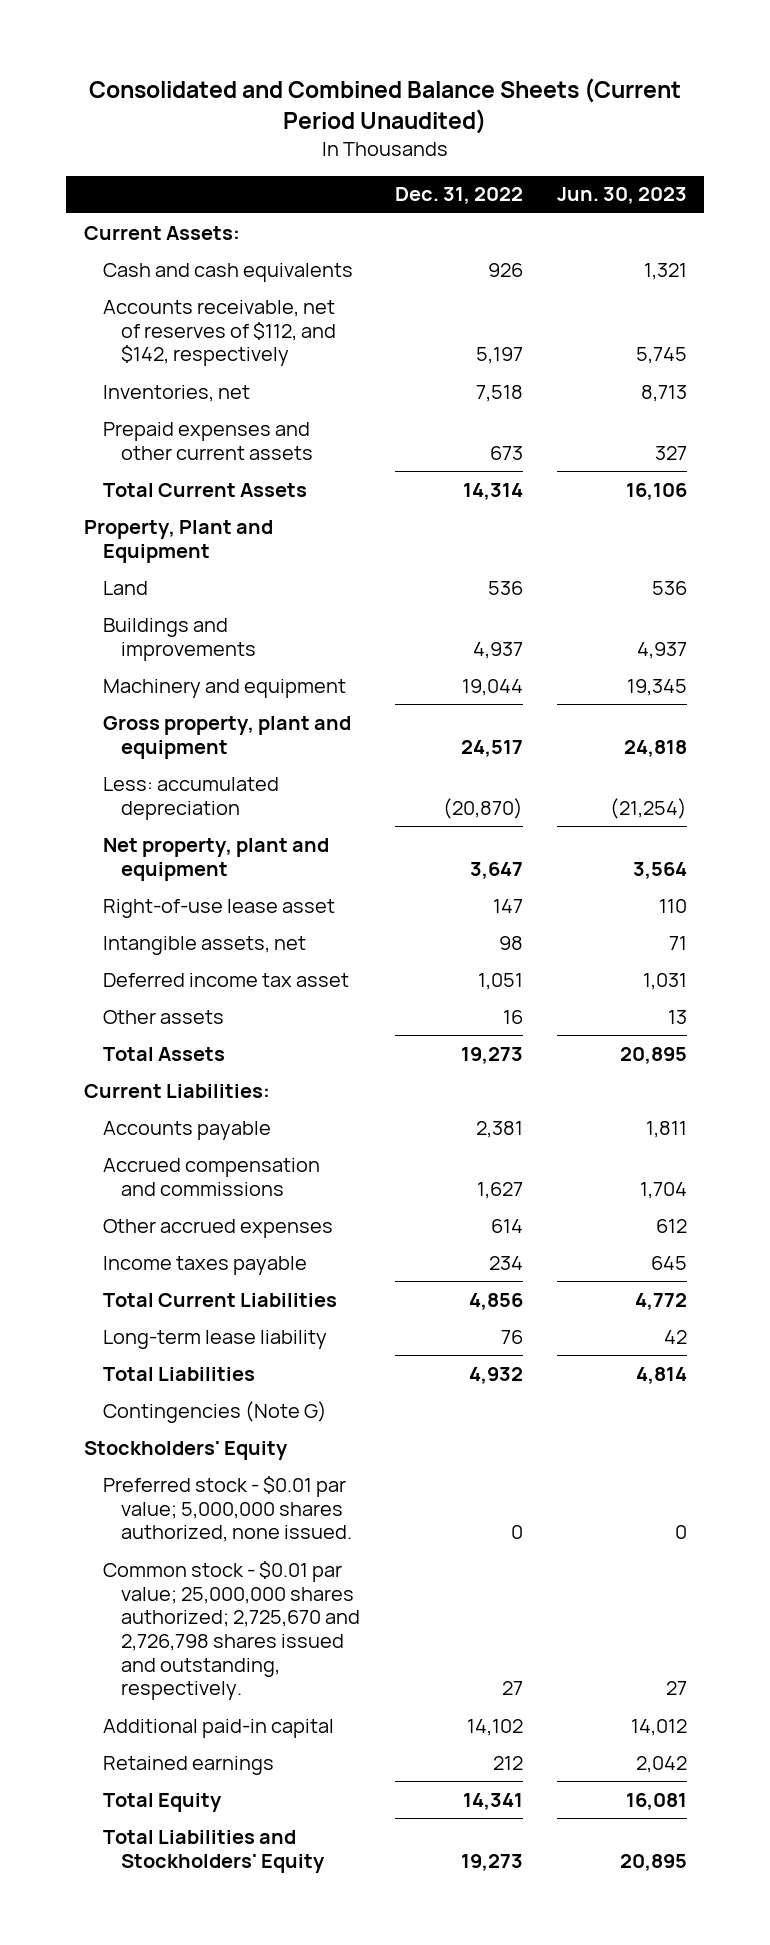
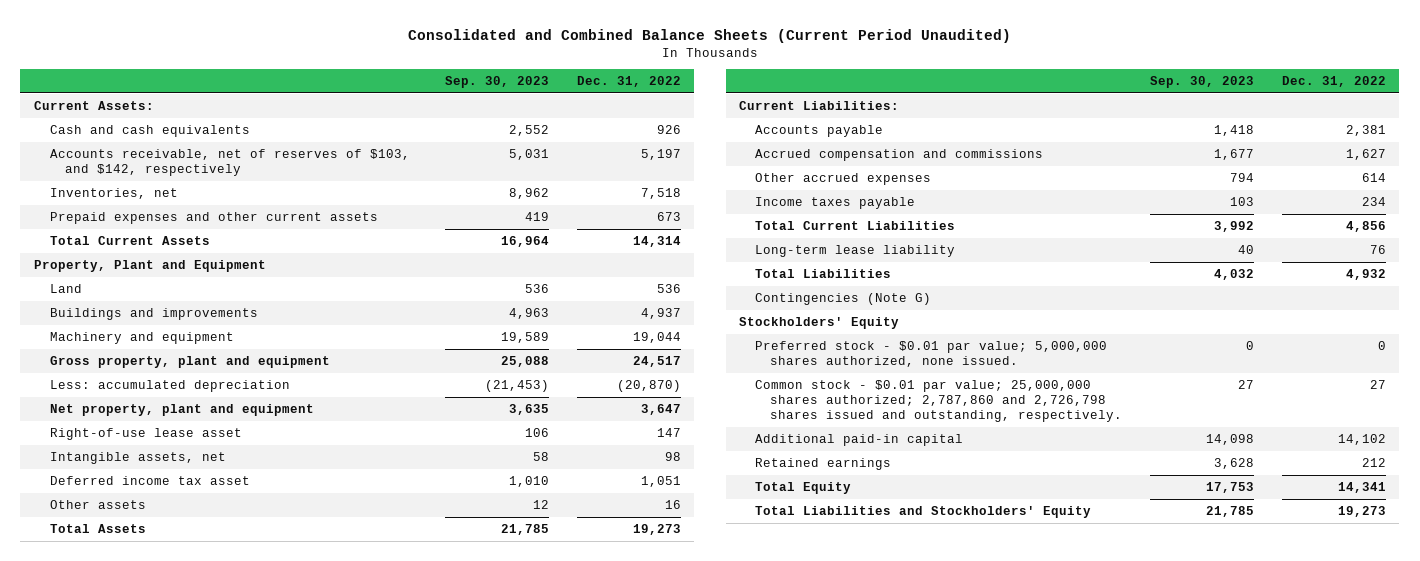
[556,187,687,205] Jun. 30, 2023 -> none
none -> [444,75,549,88] Sep. 30, 2023
[102,299,337,367] Accounts receivable, net of reserves of $112, and $142, respectively -> [49,148,410,177] Accounts receivable, net of reserves of $103, and $142, respectively
[102,1560,361,1701] Common stock - $0.01 par value; 25,000,000 shares authorized; 2,725,670 and 2,726,798 shares issued and outstanding, respectively. -> [754,379,1122,423] Common stock - $0.01 par value; 25,000,000 shares authorized; 2,787,860 and 2,726,798 shares issued and outstanding, respectively.

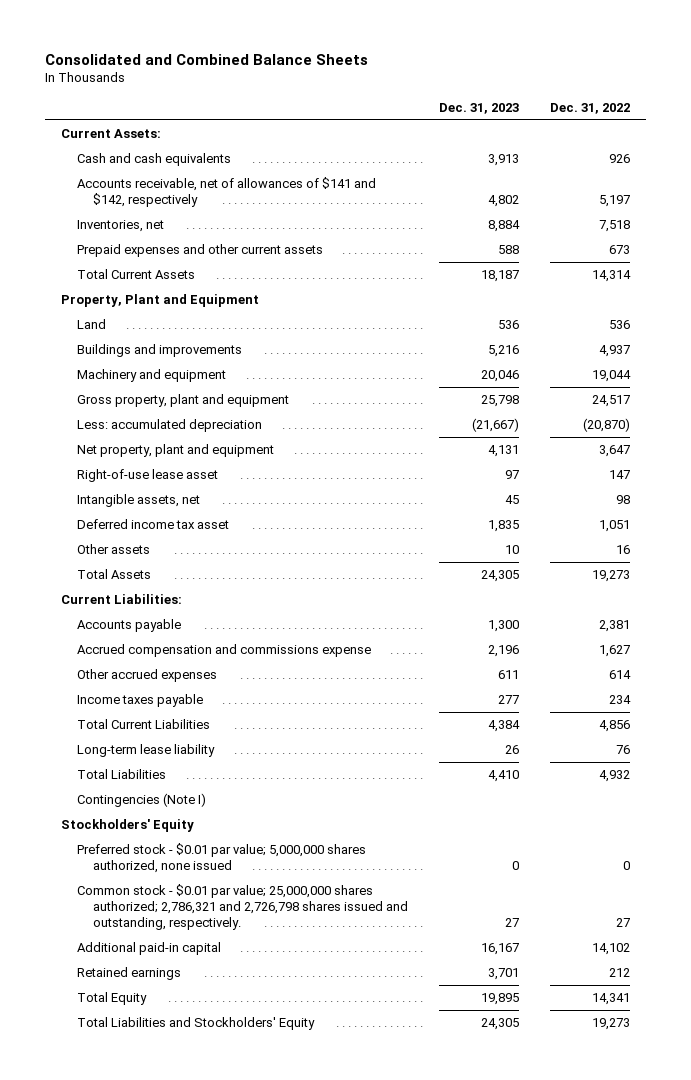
[407,28,1011,43] Consolidated and Combined Balance Sheets (Current Period Unaudited) -> [45,54,369,66] Consolidated and Combined Balance Sheets
[444,75,549,88] Sep. 30, 2023 -> none
none -> [438,103,519,115] Dec. 31, 2023
[49,148,410,177] Accounts receivable, net of reserves of $103, and $142, respectively -> [76,176,376,207] Accounts receivable, net of allowances of $141 and $142, respectively
[754,148,1043,161] Accrued compensation and commissions -> [76,643,371,657] Accrued compensation and commissions expense
[754,292,931,305] Contingencies (Note G) -> [76,792,206,807] Contingencies (Note I)
[754,340,1107,368] Preferred stock - $0.01 par value; 5,000,000 shares authorized, none issued. -> [76,842,366,873] Preferred stock - $0.01 par value; 5,000,000 shares authorized, none issued
[754,379,1122,423] Common stock - $0.01 par value; 25,000,000 shares authorized; 2,787,860 and 2,726,798 shares issued and outstanding, respectively. -> [76,883,408,931] Common stock - $0.01 par value; 25,000,000 shares authorized; 2,786,321 and 2,726,798 shares issued and outstanding, respectively.

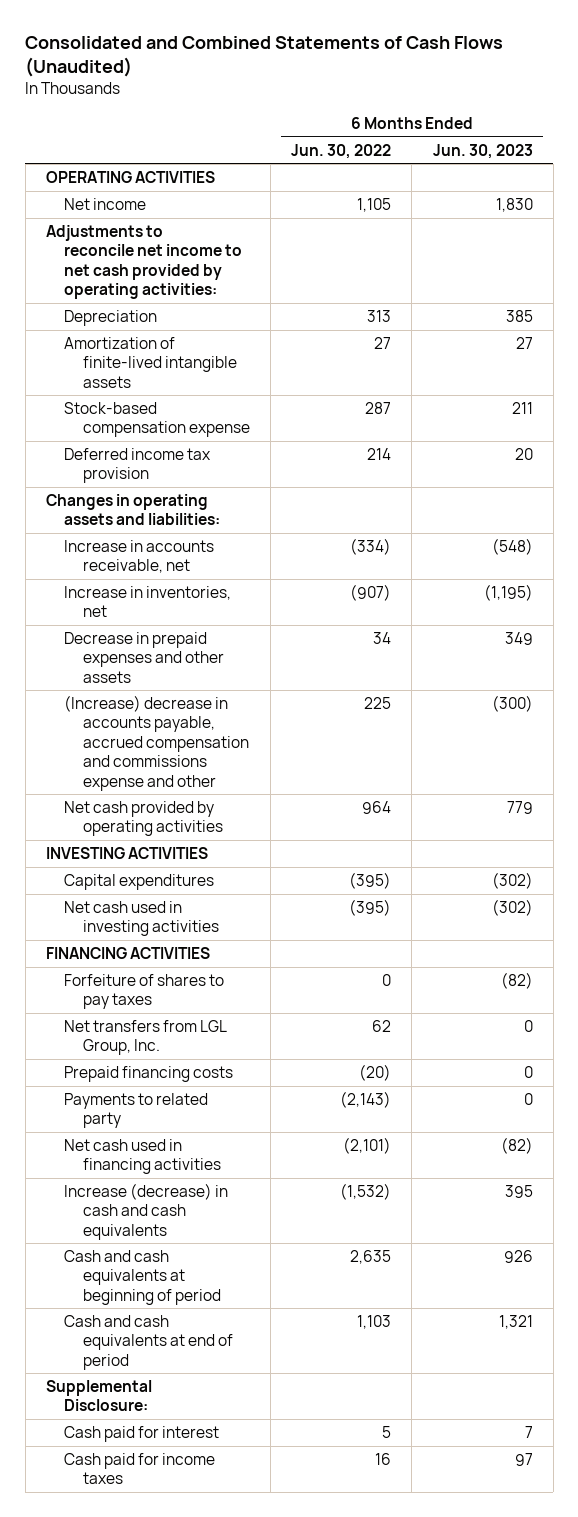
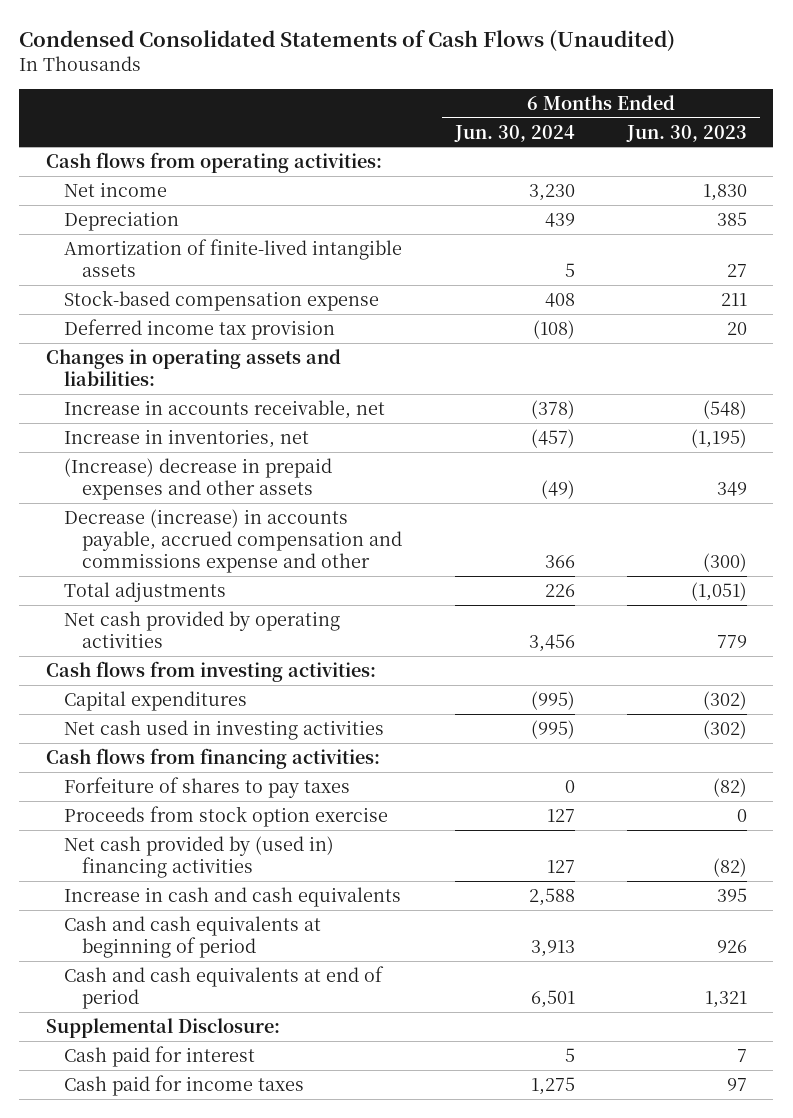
[25,36,504,78] Consolidated and Combined Statements of Cash Flows (Unaudited) -> [19,30,676,53] Condensed Consolidated Statements of Cash Flows (Unaudited)
[291,143,392,159] Jun. 30, 2022 -> none
none -> [453,124,575,142] Jun. 30, 2024
[45,171,215,184] OPERATING ACTIVITIES -> [45,151,382,173] Cash flows from operating activities:
[45,225,243,300] Adjustments to reconcile net income to net cash provided by operating activities: -> none
[64,632,224,683] Decrease in prepaid expenses and other assets -> [63,457,332,500] (Increase) decrease in prepaid expenses and other assets
[64,695,249,791] (Increase) decrease in accounts payable, accrued compensation and commissions expense and other -> [63,508,403,573] Decrease (increase) in accounts payable, accrued compensation and commissions expense and other
none -> [63,581,226,602] Total adjustments
[45,847,208,860] INVESTING ACTIVITIES -> [45,660,376,682] Cash flows from investing activities:
[45,947,210,960] FINANCING ACTIVITIES -> [45,747,380,769] Cash flows from financing activities:
[64,1020,228,1056] Net transfers from LGL Group, Inc. -> none
[64,1066,234,1083] Prepaid financing costs -> none
[64,1093,209,1129] Payments to related party -> none
none -> [63,805,388,827] Proceeds from stock option exercise
[64,1139,221,1175] Net cash used in financing activities -> [63,835,334,878] Net cash provided by (used in) financing activities
[64,1183,229,1240] Increase (decrease) in cash and cash equivalents -> [63,886,401,907] Increase in cash and cash equivalents

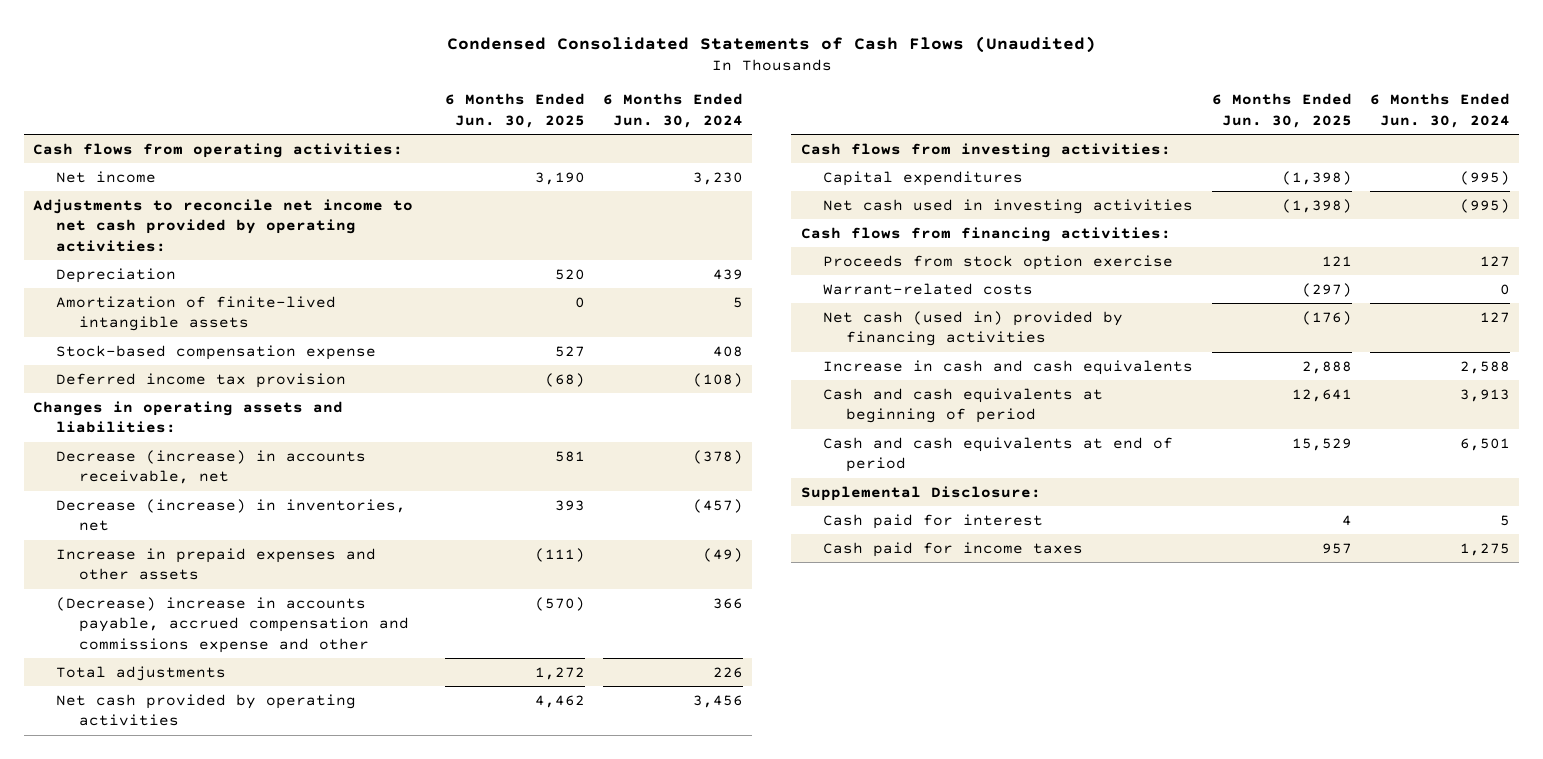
[626,124,748,142] Jun. 30, 2023 -> none
none -> [444,93,585,128] 6 Months Ended Jun. 30, 2025
none -> [33,198,414,252] Adjustments to reconcile net income to net cash provided by operating activities:
[63,399,385,419] Increase in accounts receivable, net -> [56,449,367,485] Decrease (increase) in accounts receivable, net
[63,428,309,448] Increase in inventories, net -> [56,498,407,532] Decrease (increase) in inventories, net
[63,457,332,500] (Increase) decrease in prepaid expenses and other assets -> [56,547,377,581] Increase in prepaid expenses and other assets
[63,508,403,573] Decrease (increase) in accounts payable, accrued compensation and commissions expense and other -> [56,596,410,653] (Decrease) increase in accounts payable, accrued compensation and commissions expense and other
[63,776,350,798] Forfeiture of shares to pay taxes -> none
none -> [823,282,1034,295] Warrant-related costs
[63,835,334,878] Net cash provided by (used in) financing activities -> [823,310,1124,347] Net cash (used in) provided by financing activities

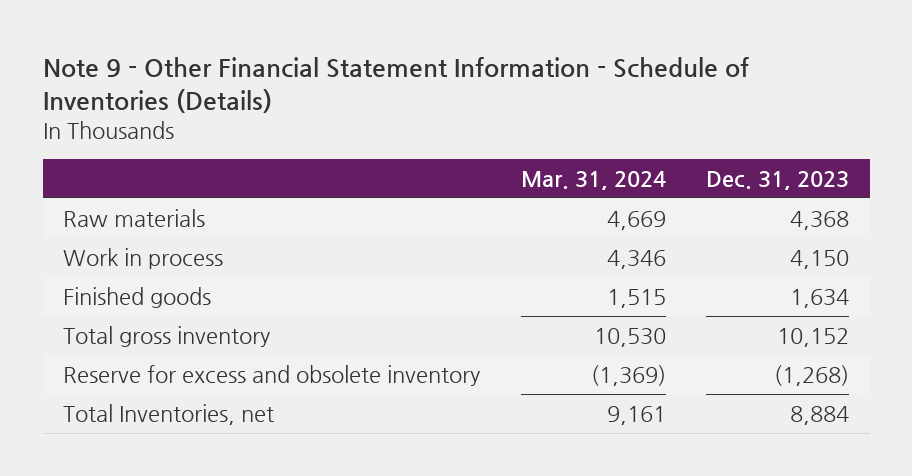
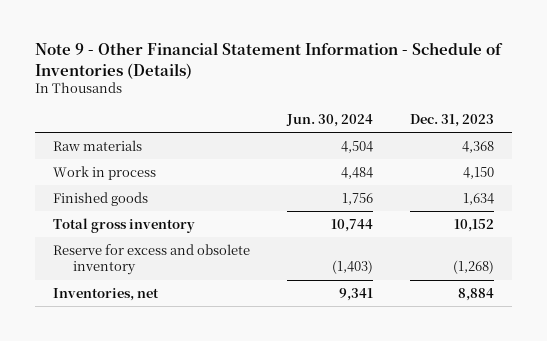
[520,170,666,190] Mar. 31, 2024 -> none
none -> [286,114,374,128] Jun. 30, 2024
[62,404,274,426] Total Inventories, net -> [53,287,160,301] Inventories, net

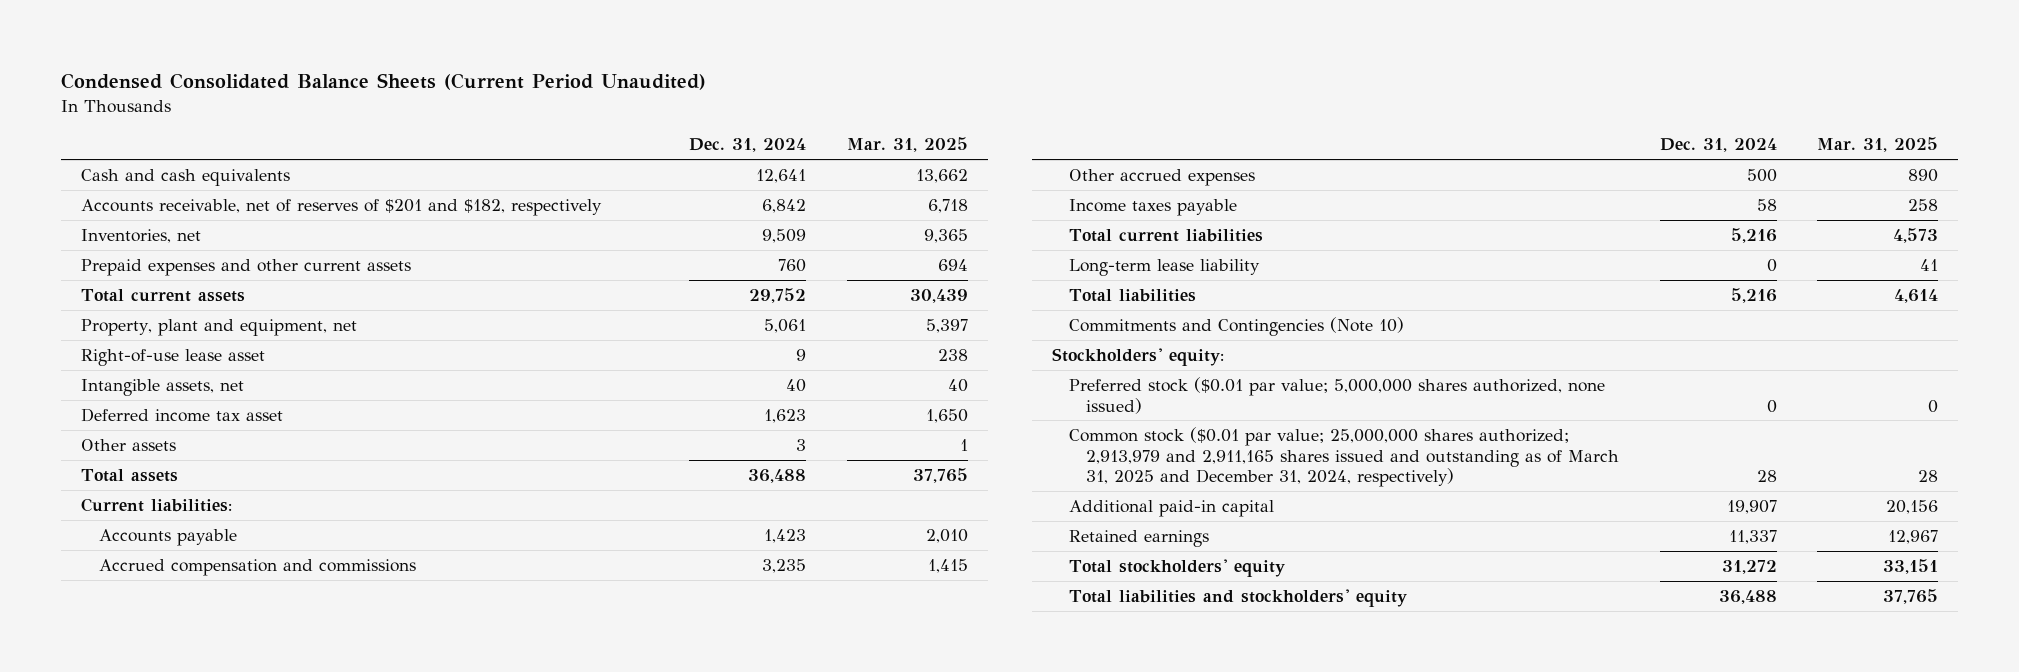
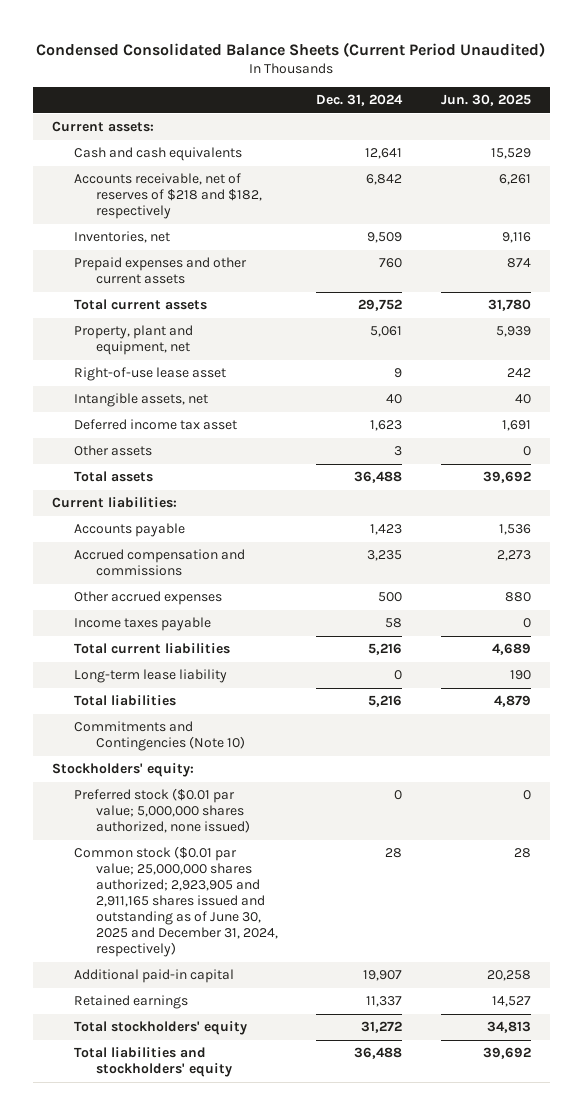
[846,137,968,153] Mar. 31, 2025 -> none
none -> [440,94,531,107] Jun. 30, 2025
none -> [52,121,155,133] Current assets:
[81,198,603,216] Accounts receivable, net of reserves of $201 and $182, respectively -> [74,173,262,220] Accounts receivable, net of reserves of $218 and $182, respectively
[1068,426,1620,488] Common stock ($0.01 par value; 25,000,000 shares authorized; 2,913,979 and 2,911,165 shares issued and outstanding as of March 31, 2025 and December 31, 2024, respectively) -> [74,846,278,958] Common stock ($0.01 par value; 25,000,000 shares authorized; 2,923,905 and 2,911,165 shares issued and outstanding as of June 30, 2025 and December 31, 2024, respectively)

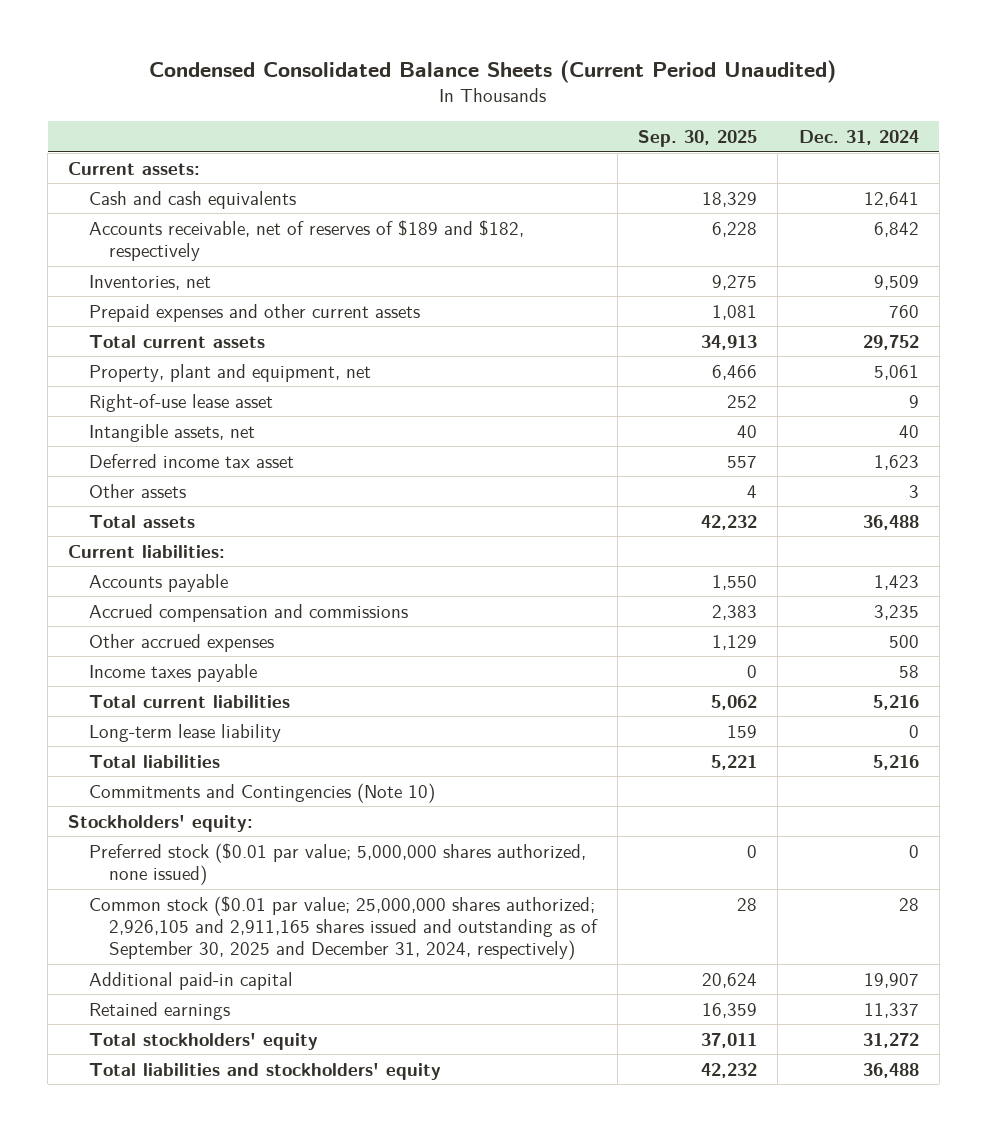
[440,94,531,107] Jun. 30, 2025 -> none
none -> [638,130,758,148] Sep. 30, 2025
[74,173,262,220] Accounts receivable, net of reserves of $218 and $182, respectively -> [88,219,524,261] Accounts receivable, net of reserves of $189 and $182, respectively
[74,846,278,958] Common stock ($0.01 par value; 25,000,000 shares authorized; 2,923,905 and 2,911,165 shares issued and outstanding as of June 30, 2025 and December 31, 2024, respectively) -> [88,895,599,960] Common stock ($0.01 par value; 25,000,000 shares authorized; 2,926,105 and 2,911,165 shares issued and outstanding as of September 30, 2025 and December 31, 2024, respectively)

